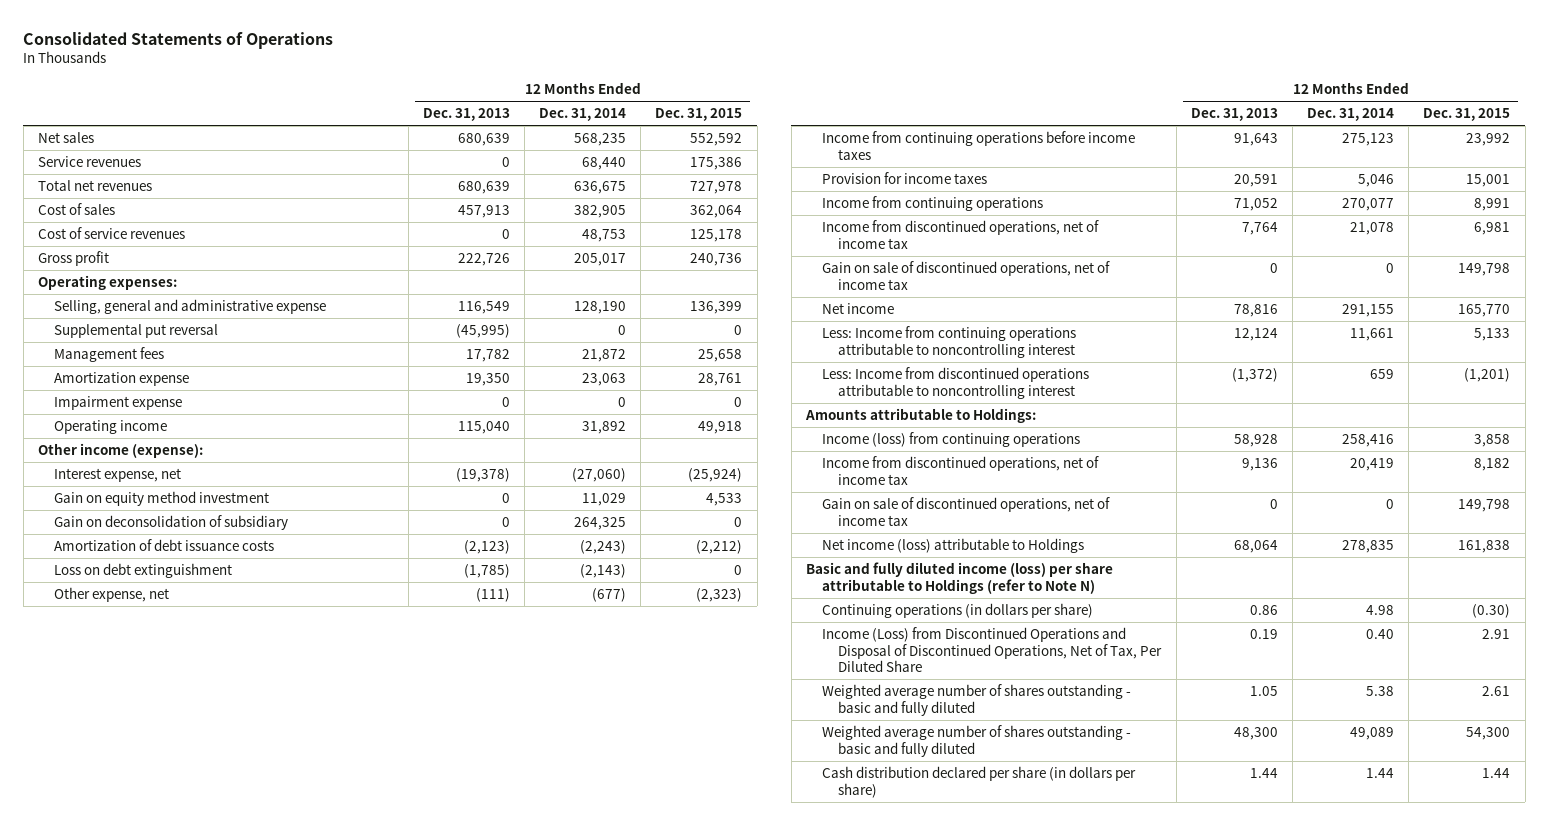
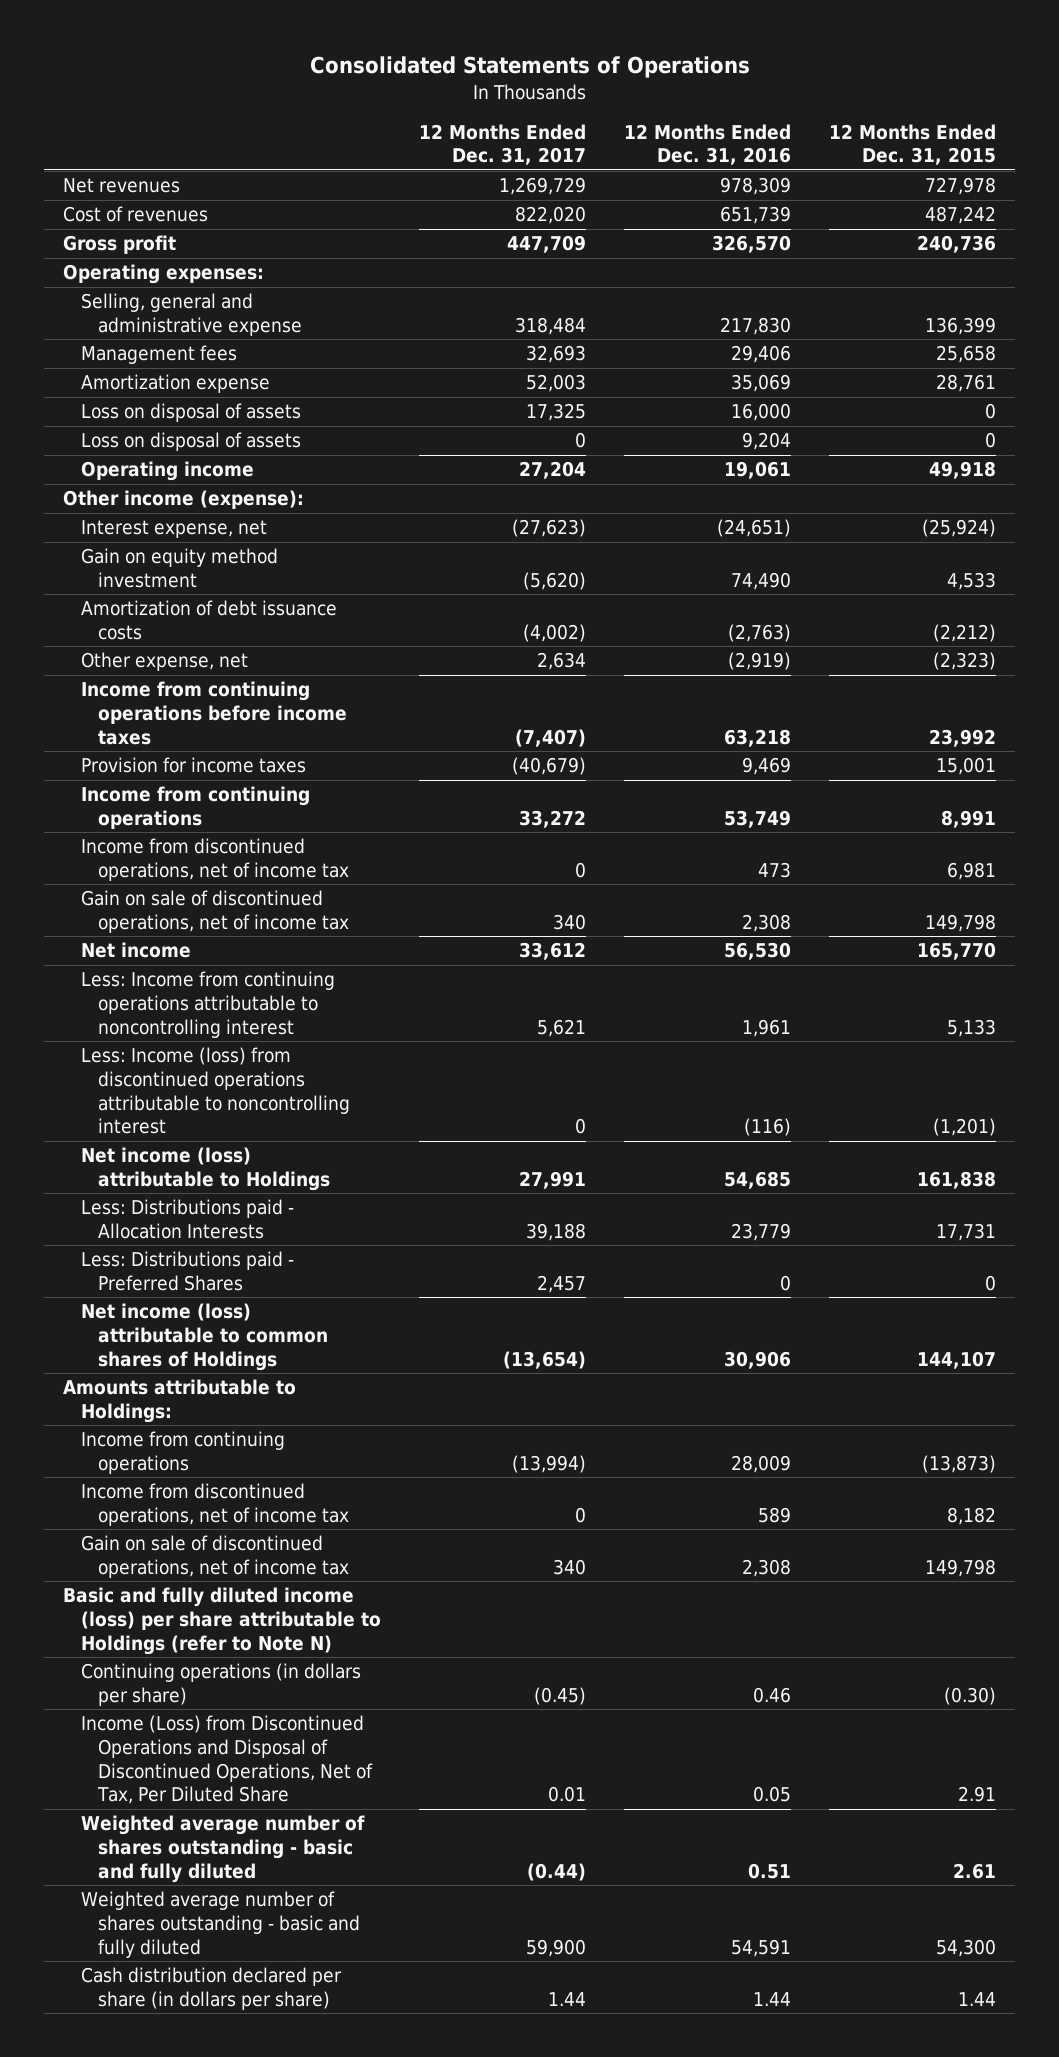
[422,108,510,122] Dec. 31, 2013 -> none
[539,108,627,122] Dec. 31, 2014 -> none
none -> [418,123,586,166] 12 Months Ended Dec. 31, 2017
none -> [623,123,791,166] 12 Months Ended Dec. 31, 2016
[38,155,142,167] Service revenues -> none
[38,179,153,191] Total net revenues -> none
[38,226,186,239] Cost of service revenues -> none
[38,131,95,143] Net sales -> [63,178,181,194] Net revenues
[690,132,743,146] 552,592 -> [925,177,997,196] 727,978
[38,202,116,215] Cost of sales -> [63,206,209,223] Cost of revenues
[690,204,743,218] 362,064 -> [925,206,997,225] 487,242
[54,323,219,338] Supplemental put reversal -> none
[54,395,183,410] Impairment expense -> [80,403,301,423] Loss on disposal of assets
none -> [80,432,301,452] Loss on disposal of assets
[54,514,289,530] Gain on deconsolidation of subsidiary -> none
[54,562,233,578] Loss on debt extinguishment -> none
[822,366,1090,399] Less: Income from discontinued operations attributable to noncontrolling interest -> [80,1047,351,1135] Less: Income (loss) from discontinued operations attributable to noncontrolling interest
[822,537,1085,553] Net income (loss) attributable to Holdings -> [80,1147,331,1191] Net income (loss) attributable to Holdings
none -> [80,1199,294,1239] Less: Distributions paid - Allocation Interests
none -> [80,1251,294,1291] Less: Distributions paid - Preferred Shares
none -> [80,1303,329,1371] Net income (loss) attributable to common shares of Holdings
[822,431,1081,447] Income (loss) from continuing operations -> [80,1431,285,1474] Income from continuing operations
[1474,433,1511,447] 3,858 -> [922,1454,997,1473] (13,873)

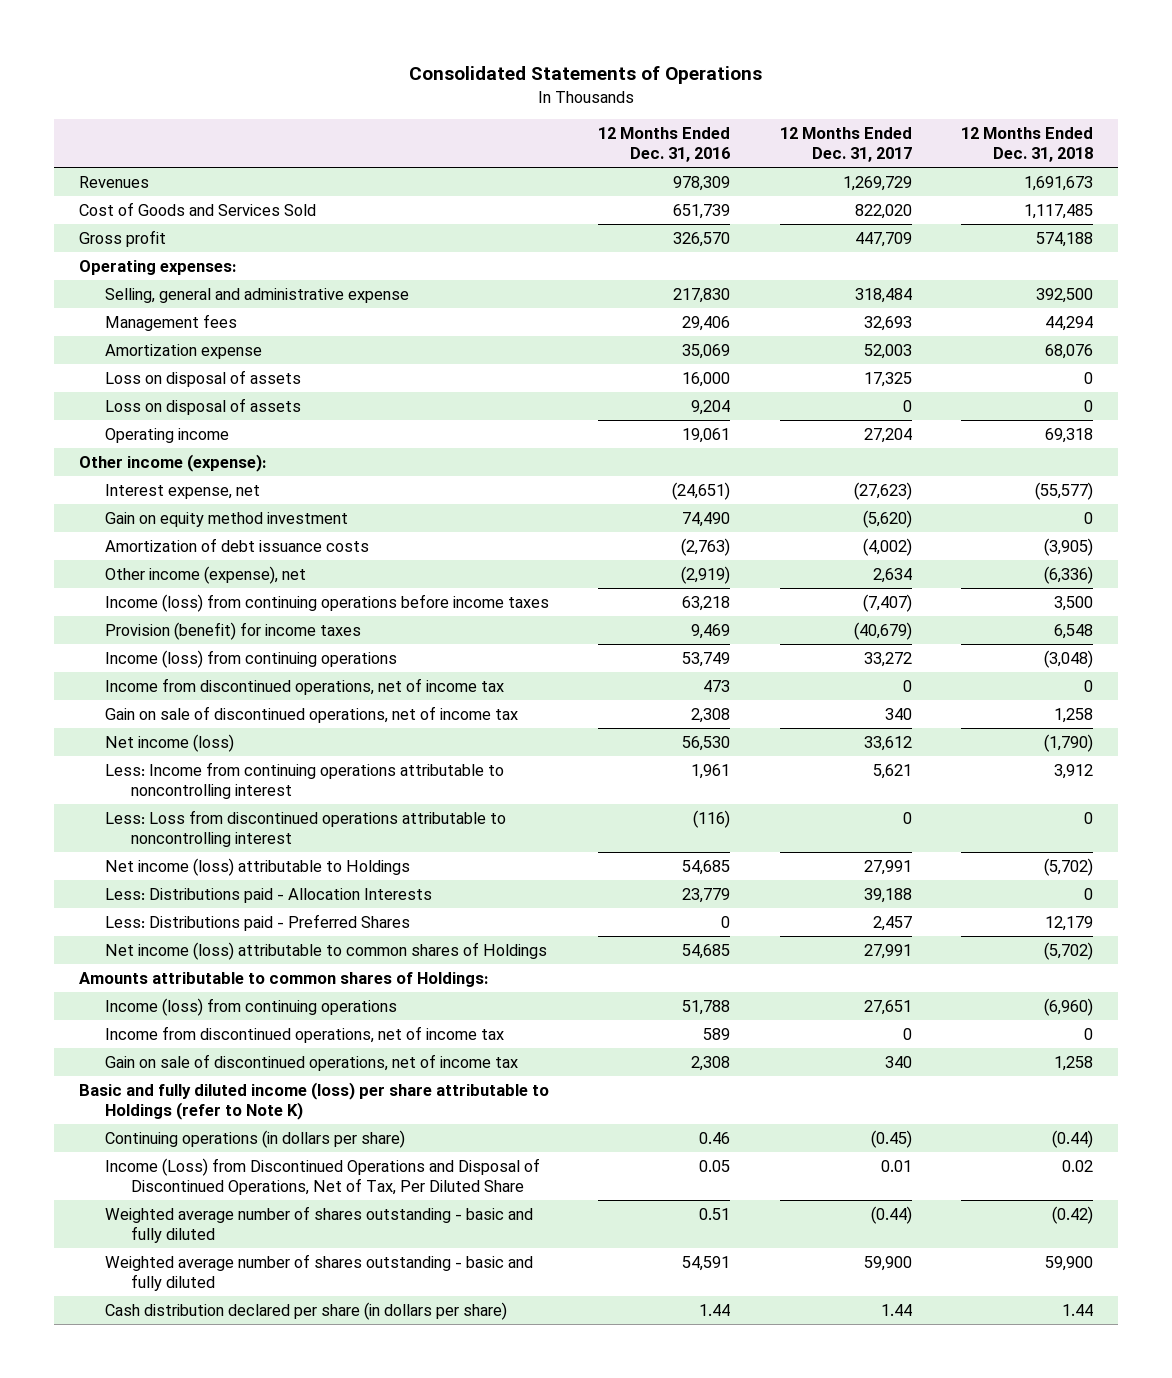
[829,123,997,166] 12 Months Ended Dec. 31, 2015 -> none
none -> [961,127,1094,163] 12 Months Ended Dec. 31, 2018
[63,178,181,194] Net revenues -> [79,175,150,188] Revenues
[63,206,209,223] Cost of revenues -> [79,201,317,216] Cost of Goods and Services Sold
[80,652,248,672] Other expense, net -> [105,565,307,584] Other income (expense), net
[80,681,348,745] Income from continuing operations before income taxes -> [105,593,550,612] Income (loss) from continuing operations before income taxes
[80,757,306,774] Provision for income taxes -> [105,621,362,640] Provision (benefit) for income taxes
[80,786,310,829] Income from continuing operations -> [105,649,398,668] Income (loss) from continuing operations
[80,942,191,959] Net income -> [105,733,235,752] Net income (loss)
[80,1047,351,1135] Less: Income (loss) from discontinued operations attributable to noncontrolling interest -> [105,809,507,847] Less: Loss from discontinued operations attributable to noncontrolling interest
[502,1350,586,1369] (13,654) -> [863,943,912,959] 27,991
[723,1350,791,1369] 30,906 -> [682,943,731,959] 54,685
[63,1379,297,1423] Amounts attributable to Holdings: -> [79,971,489,987] Amounts attributable to common shares of Holdings:
[80,1431,285,1474] Income from continuing operations -> [105,997,398,1016] Income (loss) from continuing operations
[511,1454,586,1473] (13,994) -> [863,999,912,1015] 27,651
[730,1454,791,1473] 28,009 -> [682,999,731,1015] 51,788
[63,1587,381,1655] Basic and fully diluted income (loss) per share attributable to Holdings (refer to Note N) -> [79,1081,550,1120] Basic and fully diluted income (loss) per share attributable to Holdings (refer to Note K)

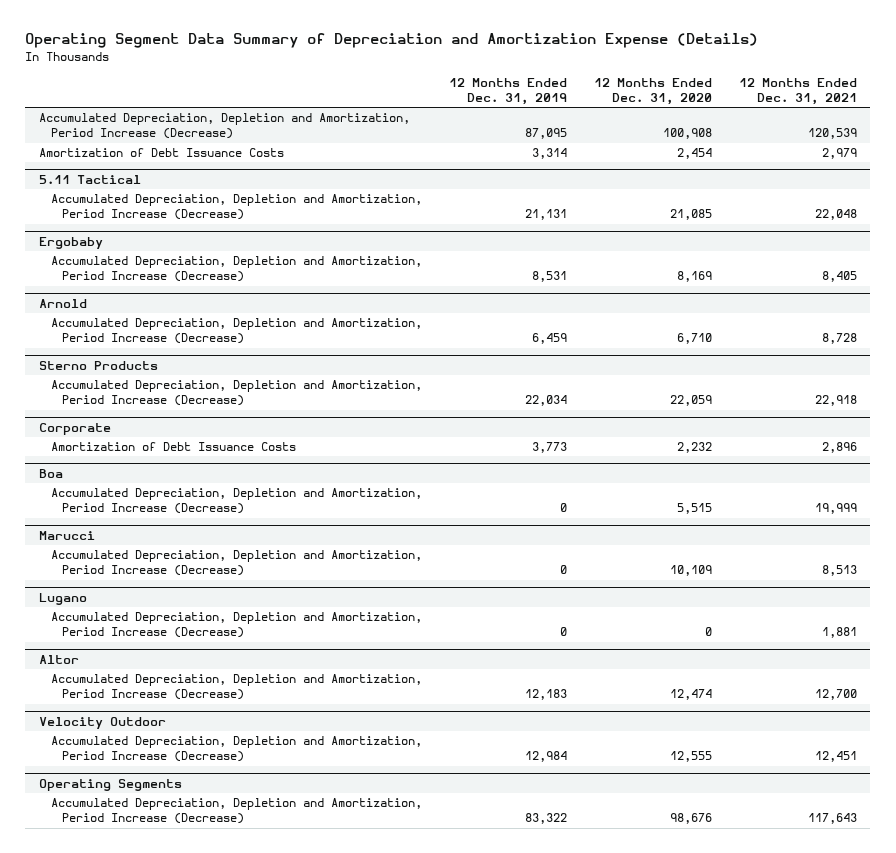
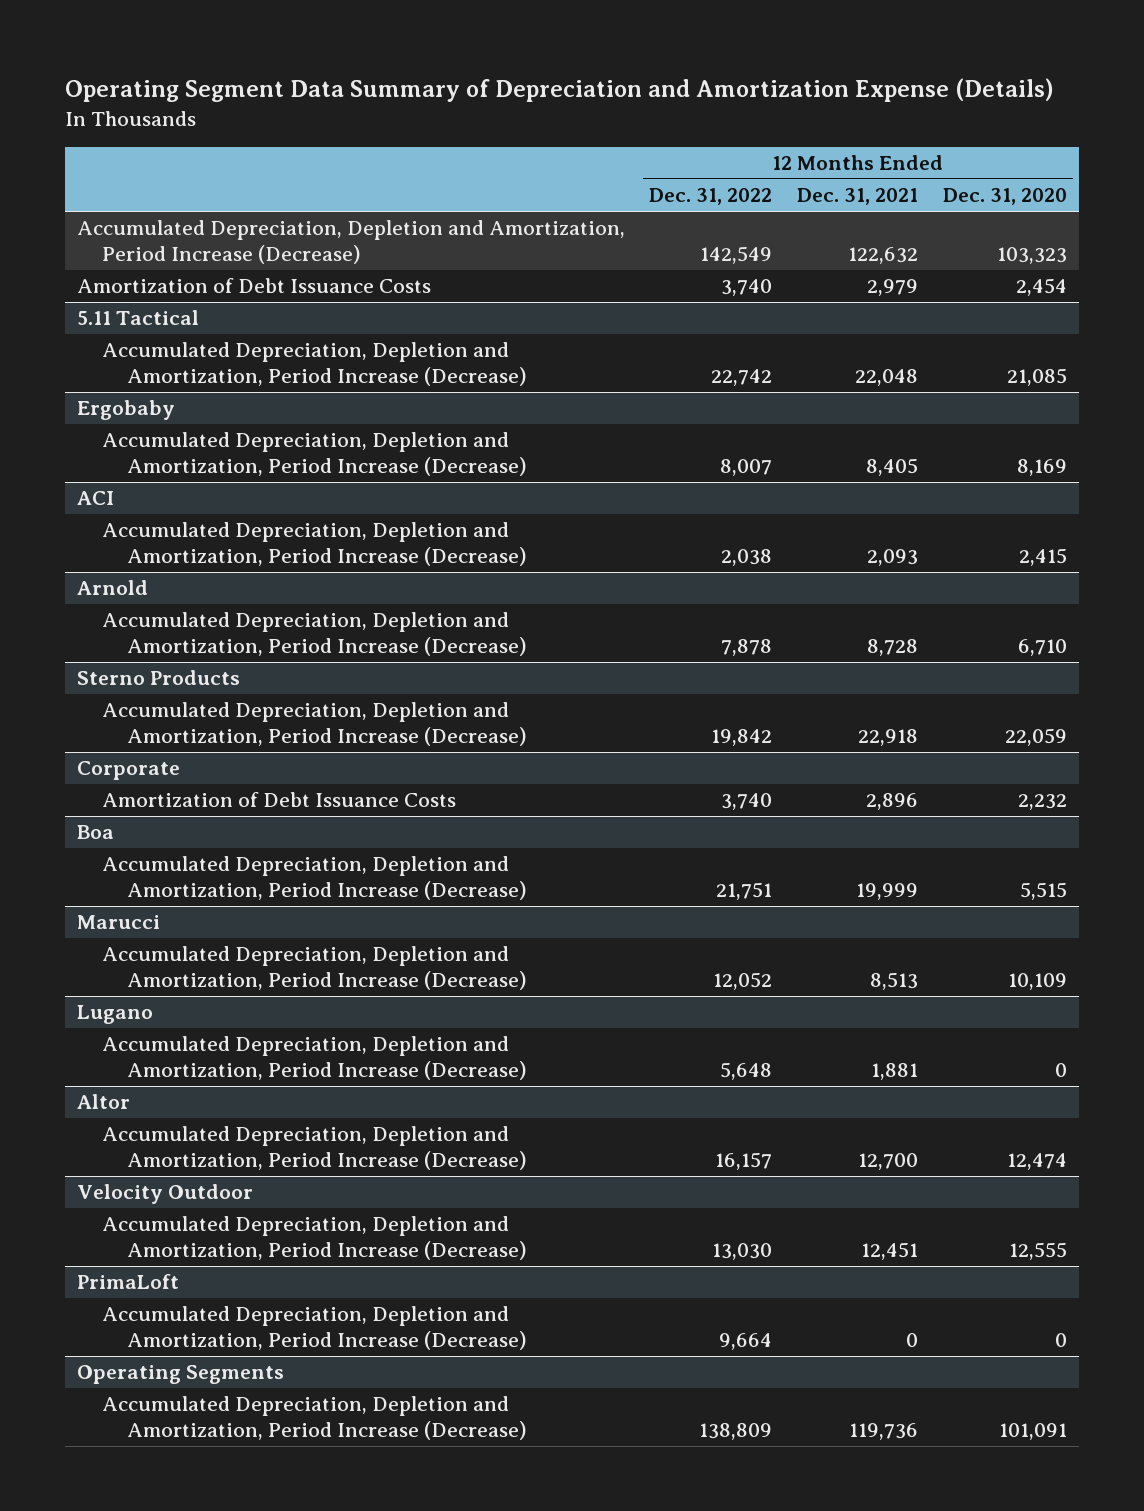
[448,77,567,106] 12 Months Ended Dec. 31, 2019 -> none
none -> [649,188,773,206] Dec. 31, 2022
[662,128,712,140] 100,908 -> [996,246,1067,264] 103,323
[807,128,857,140] 120,539 -> [848,246,919,264] 122,632
none -> [76,491,114,506] ACI
none -> [101,522,527,566] Accumulated Depreciation, Depletion and Amortization, Period Increase (Decrease)
none -> [76,1274,179,1290] PrimaLoft
none -> [101,1306,527,1350] Accumulated Depreciation, Depletion and Amortization, Period Increase (Decrease)
[669,813,712,825] 98,676 -> [998,1422,1067,1440] 101,091
[807,813,857,825] 117,643 -> [849,1422,919,1440] 119,736

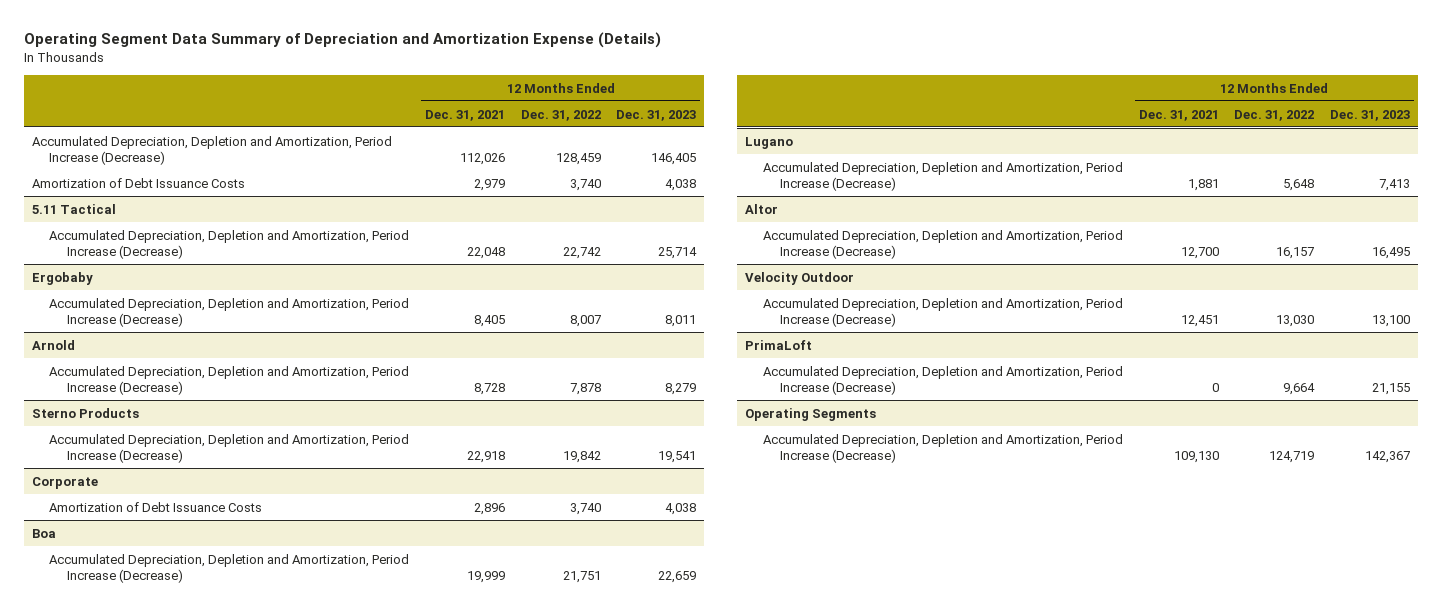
[942,188,1067,206] Dec. 31, 2020 -> none
none -> [616,109,697,121] Dec. 31, 2023
[700,245,773,264] 142,549 -> [555,152,601,165] 128,459
[848,246,919,264] 122,632 -> [460,152,506,165] 112,026
[76,491,114,506] ACI -> none
[101,522,527,566] Accumulated Depreciation, Depletion and Amortization, Period Increase (Decrease) -> none
[76,915,160,930] Marucci -> none
[101,946,527,990] Accumulated Depreciation, Depletion and Amortization, Period Increase (Decrease) -> none
[699,1422,773,1440] 138,809 -> [1269,450,1315,463] 124,719
[849,1422,919,1440] 119,736 -> [1173,450,1219,463] 109,130

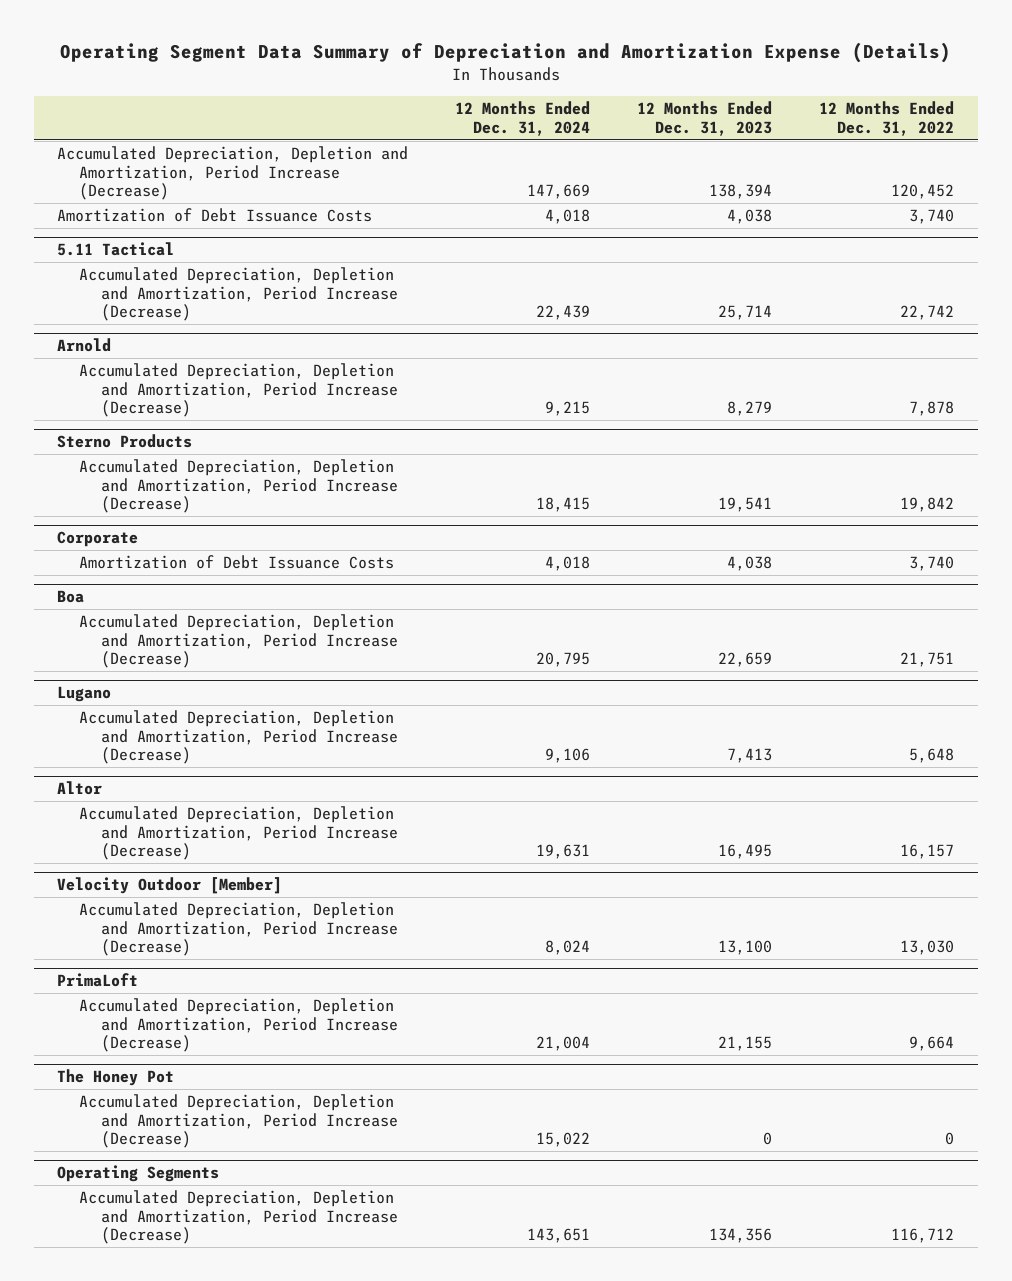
[425,109,506,121] Dec. 31, 2021 -> none
none -> [455,101,591,136] 12 Months Ended Dec. 31, 2024
[555,152,601,165] 128,459 -> [891,184,955,200] 120,452
[651,152,697,165] 146,405 -> [709,184,773,200] 138,394
[31,271,93,285] Ergobaby -> none
[49,297,410,327] Accumulated Depreciation, Depletion and Amortization, Period Increase (Decrease) -> none
[745,271,855,285] Velocity Outdoor -> [57,877,283,895] Velocity Outdoor [Member]
none -> [57,1069,175,1087] The Honey Pot
none -> [79,1094,398,1149] Accumulated Depreciation, Depletion and Amortization, Period Increase (Decrease)
[1269,450,1315,463] 124,719 -> [891,1228,955,1244] 116,712
[1365,450,1411,463] 142,367 -> [709,1228,773,1244] 134,356

